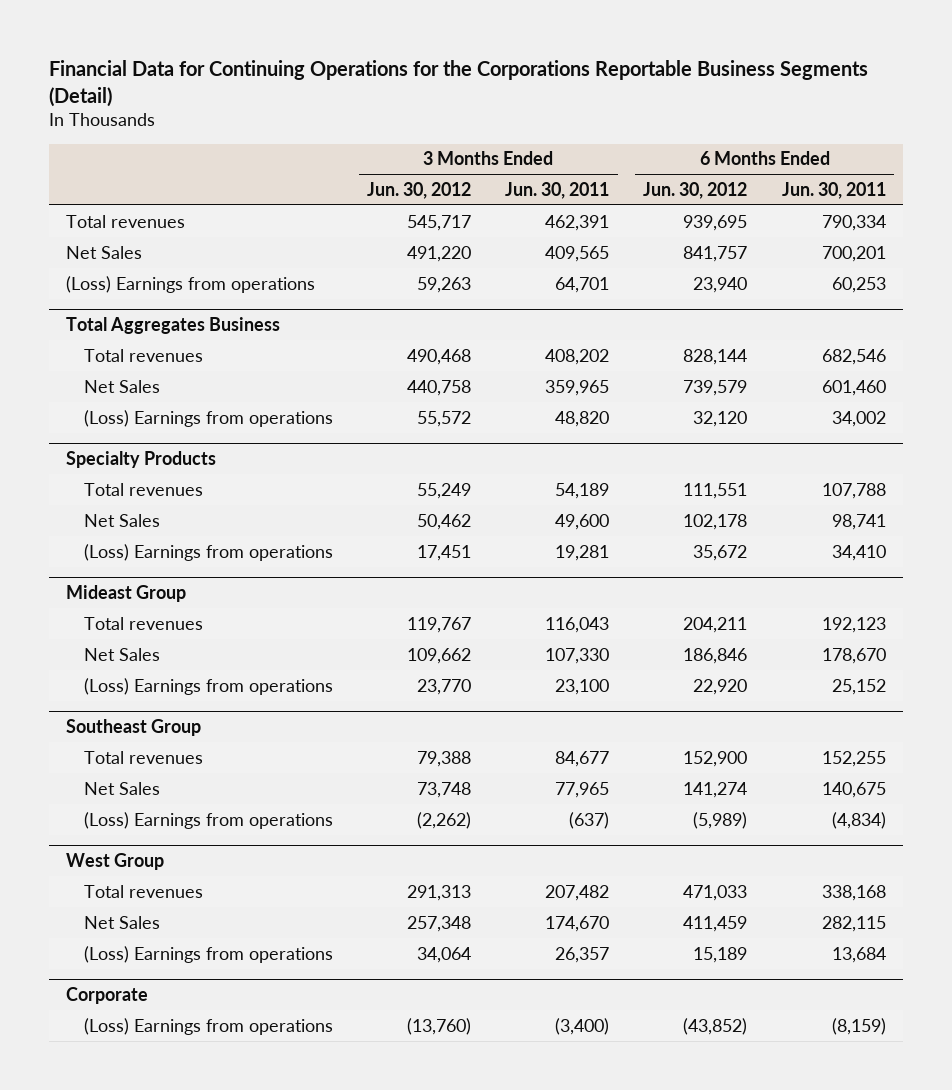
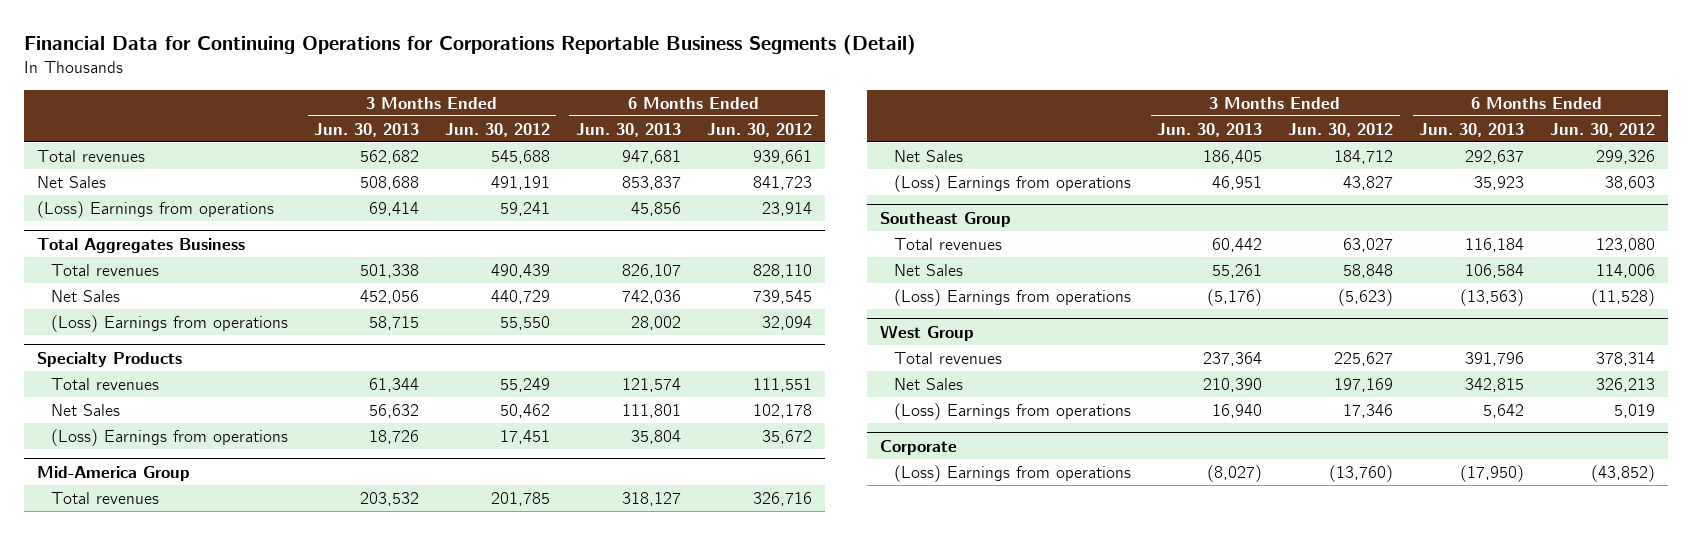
[49,59,869,107] Financial Data for Continuing Operations for the Corporations Reportable Business Segments (Detail) -> [23,35,916,56] Financial Data for Continuing Operations for Corporations Reportable Business Segments (Detail)
[505,181,610,199] Jun. 30, 2011 -> none
[781,181,886,199] Jun. 30, 2011 -> none
none -> [314,122,420,137] Jun. 30, 2013
none -> [575,122,681,137] Jun. 30, 2013
[407,214,472,231] 545,717 -> [490,149,550,164] 545,688
[683,214,748,231] 939,695 -> [752,149,812,164] 939,661
[407,245,472,262] 491,220 -> [490,175,550,190] 491,191
[683,245,748,262] 841,757 -> [752,175,812,190] 841,723
[417,276,472,293] 59,263 -> [499,201,550,216] 59,241
[693,276,748,293] 23,940 -> [761,201,812,216] 23,914
[407,348,472,365] 490,468 -> [490,263,550,278] 490,439
[683,348,748,365] 828,144 -> [752,263,812,278] 828,110
[407,379,472,396] 440,758 -> [490,289,550,304] 440,729
[683,379,748,396] 739,579 -> [752,289,812,304] 739,545
[417,410,472,427] 55,572 -> [499,315,550,330] 55,550
[693,410,748,427] 32,120 -> [761,315,812,330] 32,094
[66,584,187,602] Mideast Group -> none
none -> [36,465,190,481] Mid-America Group
[407,616,472,633] 119,767 -> [490,491,550,506] 201,785
[683,616,748,633] 204,211 -> [752,491,812,506] 326,716
[407,647,472,664] 109,662 -> [1334,149,1394,164] 184,712
[683,647,748,664] 186,846 -> [1595,149,1655,164] 299,326
[417,678,472,695] 23,770 -> [1343,175,1394,190] 43,827
[693,678,748,695] 22,920 -> [1604,175,1655,190] 38,603
[417,750,472,767] 79,388 -> [1343,237,1394,252] 63,027
[683,750,748,767] 152,900 -> [1595,237,1655,252] 123,080
[417,781,472,798] 73,748 -> [1343,263,1394,278] 58,848
[683,781,748,798] 141,274 -> [1595,263,1655,278] 114,006
[417,811,472,829] (2,262) -> [1338,288,1394,306] (5,623)
[693,811,748,829] (5,989) -> [1590,288,1655,306] (11,528)
[407,884,472,901] 291,313 -> [1334,351,1394,366] 225,627
[683,884,748,901] 471,033 -> [1595,351,1655,366] 378,314
[407,915,472,932] 257,348 -> [1334,377,1394,392] 197,169
[683,915,748,932] 411,459 -> [1595,377,1655,392] 326,213
[417,946,472,963] 34,064 -> [1343,403,1394,418] 17,346
[693,946,748,963] 15,189 -> [1613,403,1655,418] 5,019

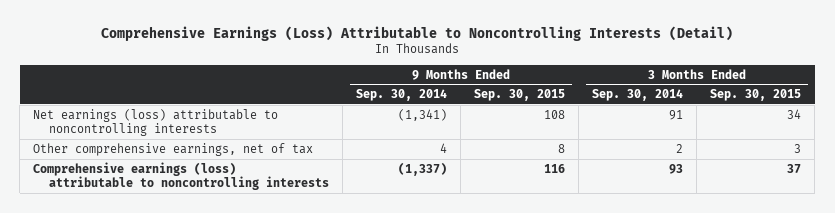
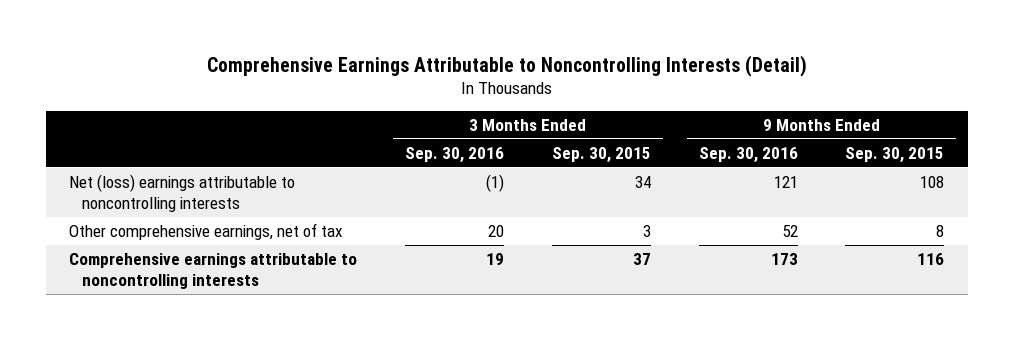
[101,25,734,41] Comprehensive Earnings (Loss) Attributable to Noncontrolling Interests (Detail) -> [206,54,807,77] Comprehensive Earnings Attributable to Noncontrolling Interests (Detail)
[356,89,448,102] Sep. 30, 2014 -> none
[592,89,684,102] Sep. 30, 2014 -> none
none -> [405,146,505,163] Sep. 30, 2016
none -> [698,146,798,163] Sep. 30, 2016
[33,108,279,137] Net earnings (loss) attributable to noncontrolling interests -> [69,173,296,213] Net (loss) earnings attributable to noncontrolling interests
[33,161,330,191] Comprehensive earnings (loss) attributable to noncontrolling interests -> [69,252,358,290] Comprehensive earnings attributable to noncontrolling interests

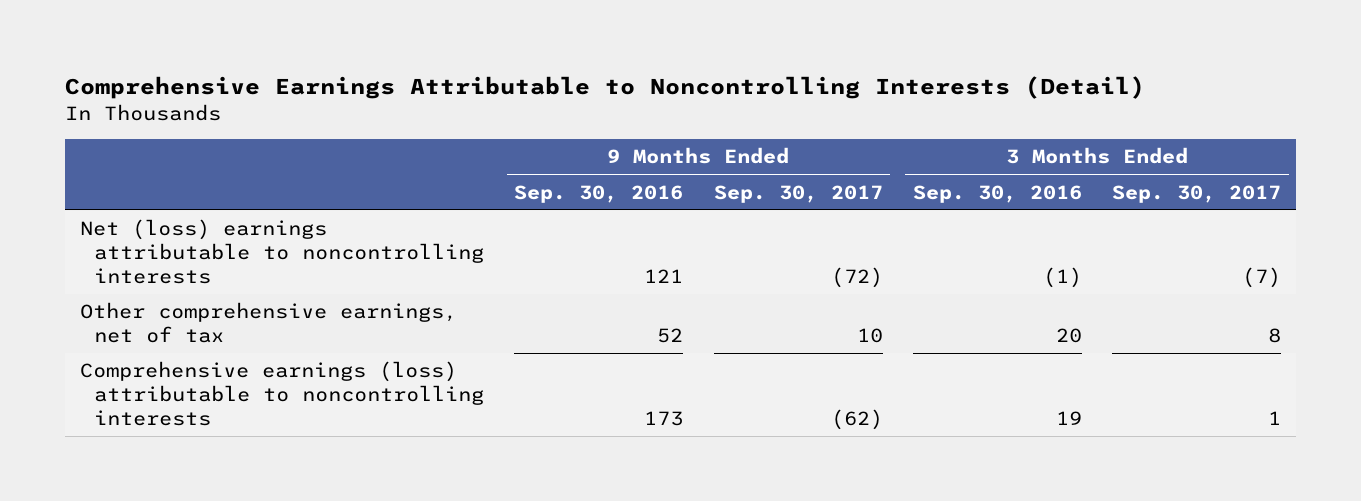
[551,146,651,163] Sep. 30, 2015 -> none
[845,146,945,163] Sep. 30, 2015 -> none
none -> [713,184,883,203] Sep. 30, 2017
none -> [1112,184,1282,203] Sep. 30, 2017
[69,252,358,290] Comprehensive earnings attributable to noncontrolling interests -> [80,361,484,426] Comprehensive earnings (loss) attributable to noncontrolling interests

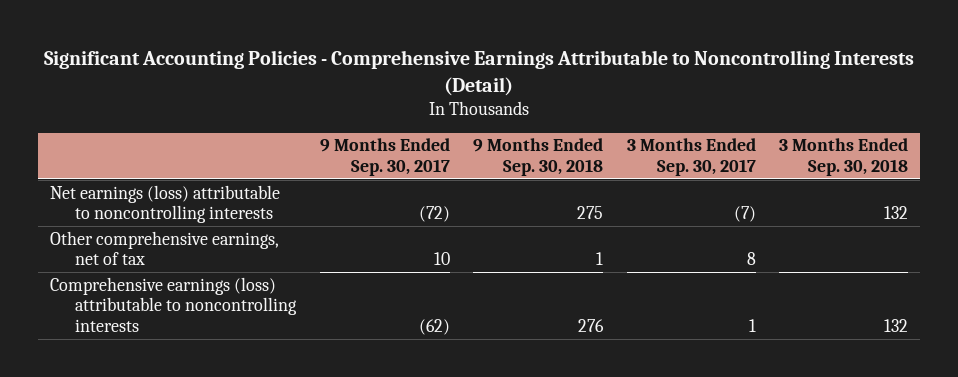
[65,76,1146,100] Comprehensive Earnings Attributable to Noncontrolling Interests (Detail) -> [44,50,915,96] Significant Accounting Policies - Comprehensive Earnings Attributable to Noncontrolling Interests (Detail)
[514,184,684,203] Sep. 30, 2016 -> none
[912,184,1082,203] Sep. 30, 2016 -> none
none -> [473,138,604,176] 9 Months Ended Sep. 30, 2018
none -> [779,138,909,176] 3 Months Ended Sep. 30, 2018
[80,219,484,284] Net (loss) earnings attributable to noncontrolling interests -> [50,184,281,224] Net earnings (loss) attributable to noncontrolling interests

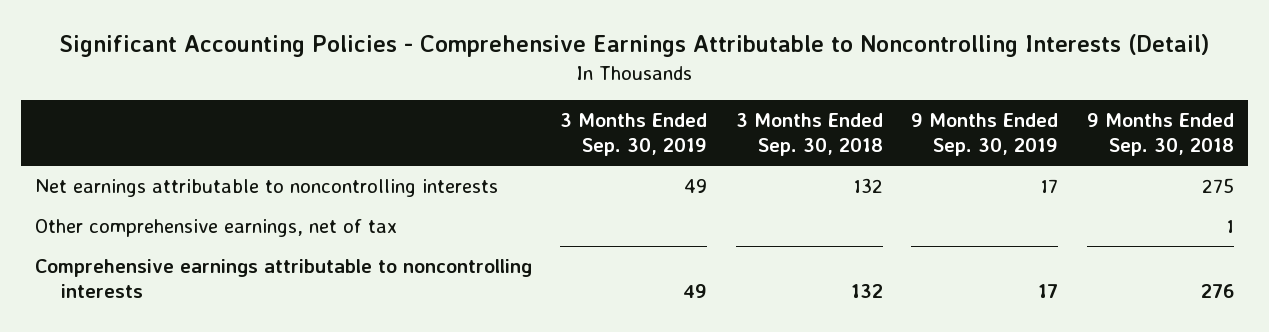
[319,138,450,176] 9 Months Ended Sep. 30, 2017 -> none
[626,138,756,176] 3 Months Ended Sep. 30, 2017 -> none
none -> [560,112,708,156] 3 Months Ended Sep. 30, 2019
none -> [911,112,1059,156] 9 Months Ended Sep. 30, 2019
[50,184,281,224] Net earnings (loss) attributable to noncontrolling interests -> [34,178,498,197] Net earnings attributable to noncontrolling interests
[50,276,298,332] Comprehensive earnings (loss) attributable to noncontrolling interests -> [34,258,532,298] Comprehensive earnings attributable to noncontrolling interests

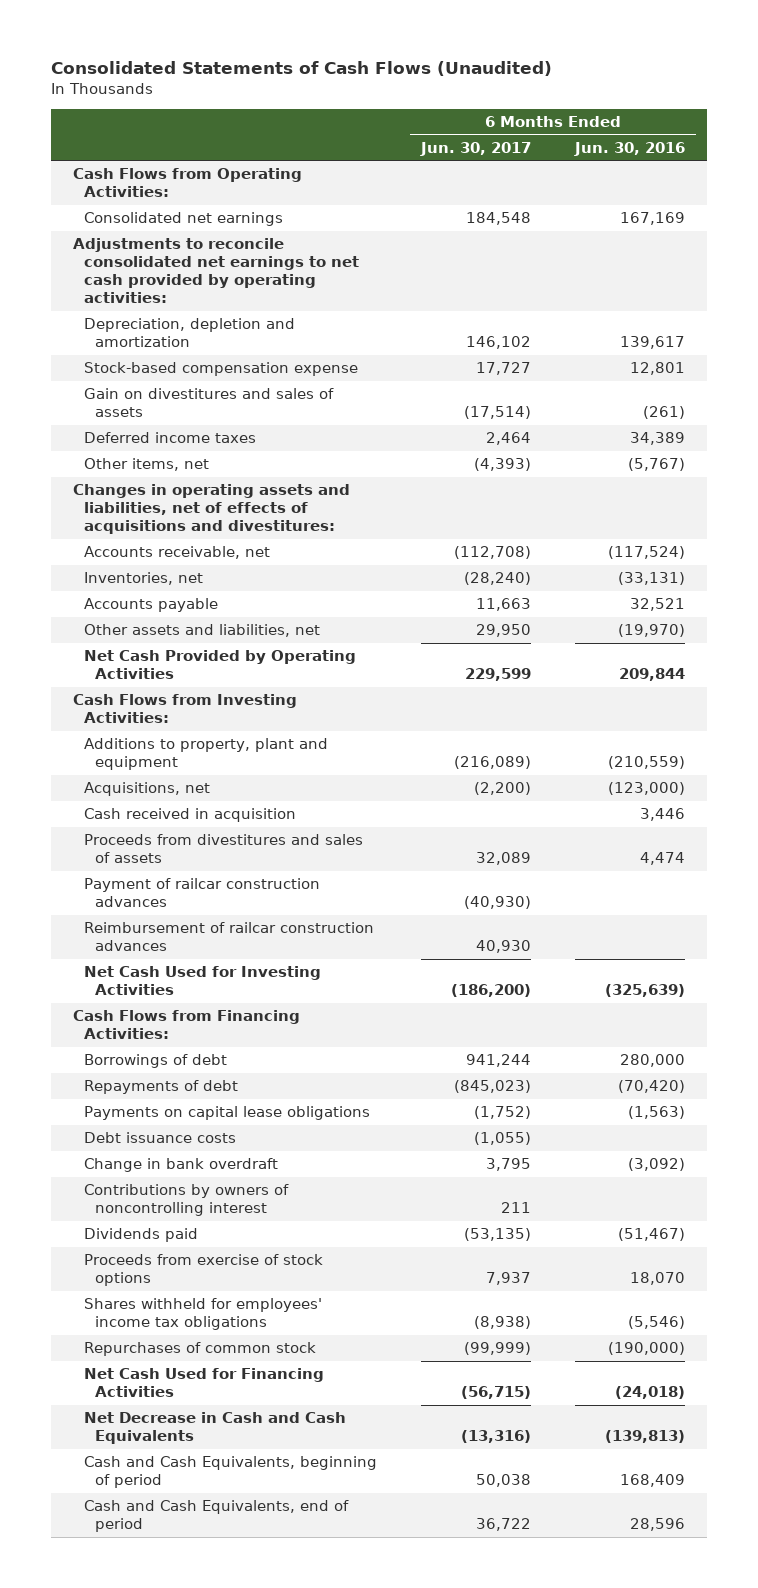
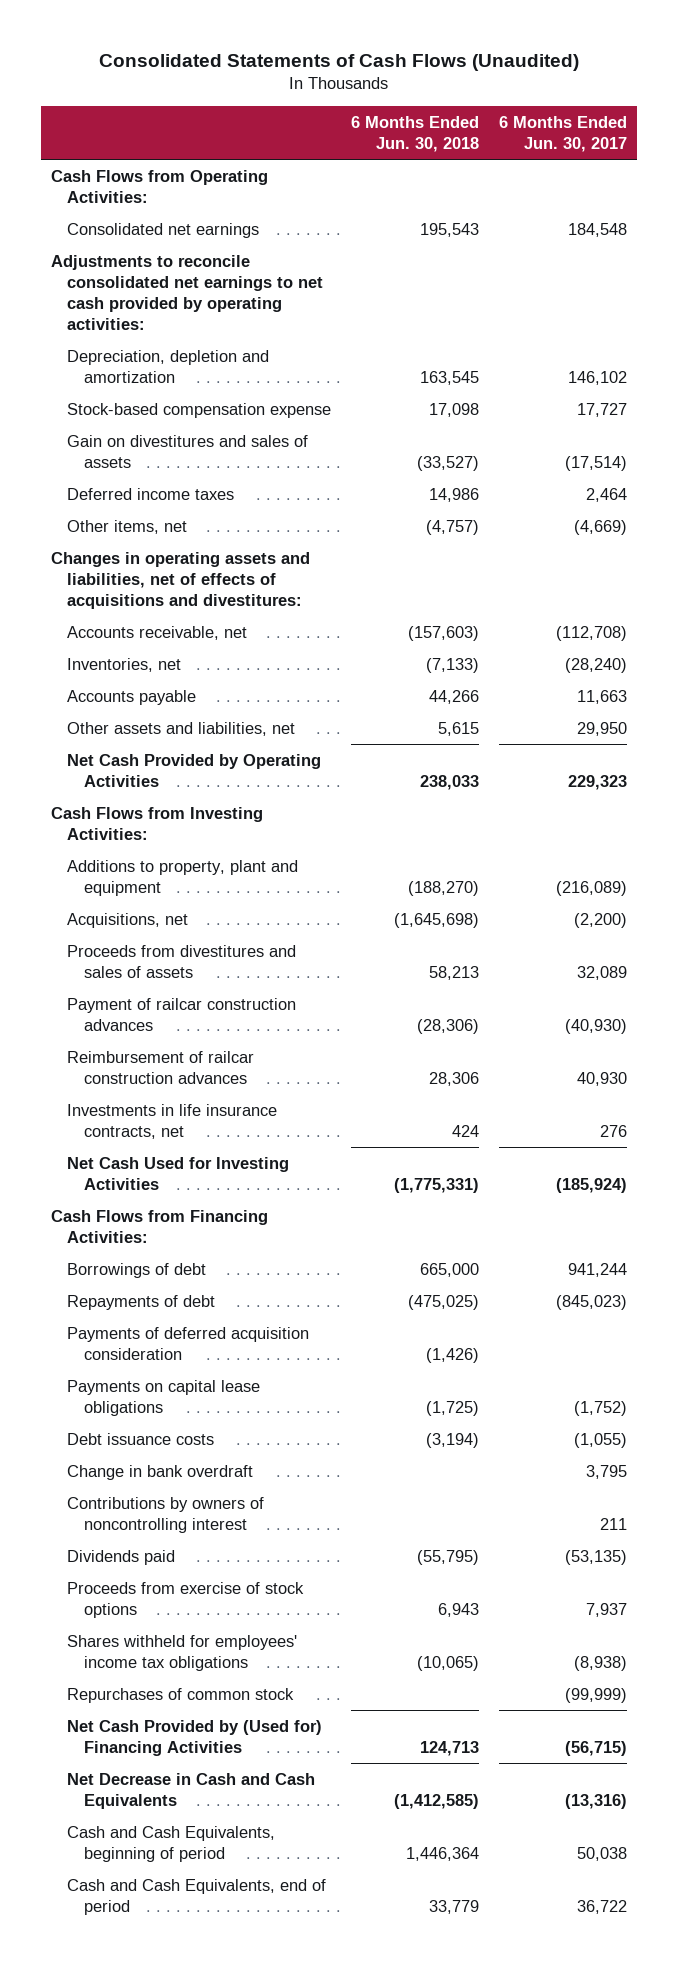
[573,141,685,156] Jun. 30, 2016 -> none
none -> [351,115,480,152] 6 Months Ended Jun. 30, 2018
[473,458,531,472] (4,393) -> [573,519,627,535] (4,669)
[464,668,531,682] 229,599 -> [567,774,627,790] 229,323
[83,808,296,823] Cash received in acquisition -> none
none -> [67,1103,278,1139] Investments in life insurance contracts, net
[450,984,531,998] (186,200) -> [555,1177,627,1193] (185,924)
none -> [67,1326,310,1360] Payments of deferred acquisition consideration
[83,1368,324,1398] Net Cash Used for Financing Activities -> [67,1719,323,1756] Net Cash Provided by (Used for) Financing Activities

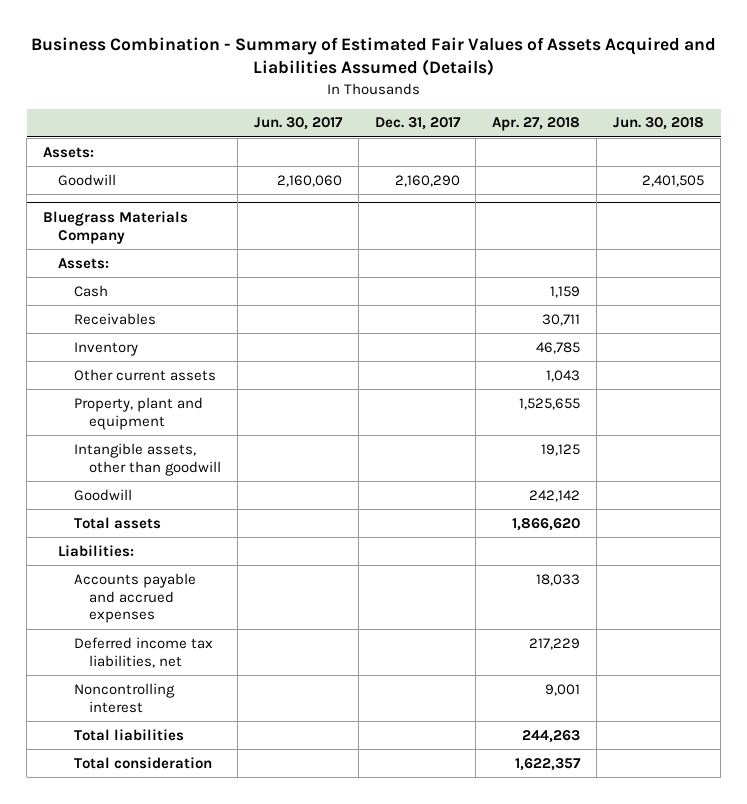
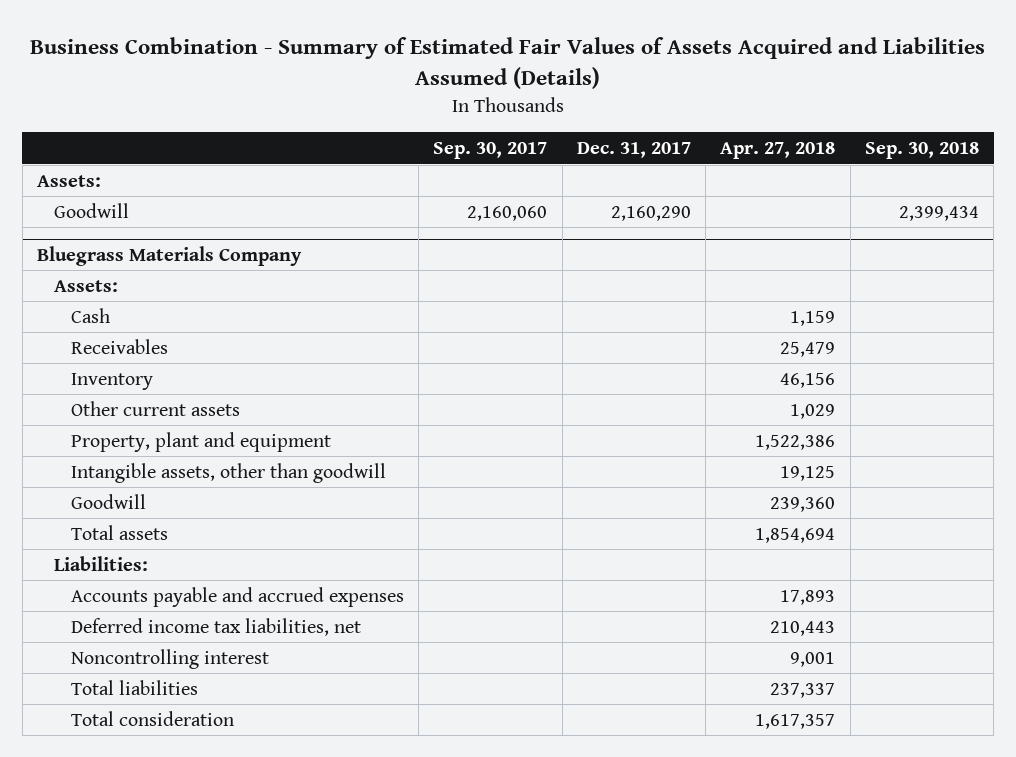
[253,117,343,131] Jun. 30, 2017 -> none
[613,117,705,131] Jun. 30, 2018 -> none
none -> [433,142,548,160] Sep. 30, 2017
none -> [865,142,980,160] Sep. 30, 2018
[542,313,581,326] 30,711 -> [780,341,836,357] 25,479
[536,341,581,354] 46,785 -> [780,372,836,388] 46,156
[546,369,581,382] 1,043 -> [790,403,836,419] 1,029
[519,397,581,410] 1,525,655 -> [755,434,836,450] 1,522,386
[529,489,581,502] 242,142 -> [770,496,836,512] 239,360
[512,517,581,531] 1,866,620 -> [755,527,836,543] 1,854,694
[536,573,581,586] 18,033 -> [780,589,836,605] 17,893
[529,637,581,650] 217,229 -> [770,620,836,636] 210,443
[522,729,581,743] 244,263 -> [770,682,836,698] 237,337
[515,757,582,771] 1,622,357 -> [755,713,836,729] 1,617,357

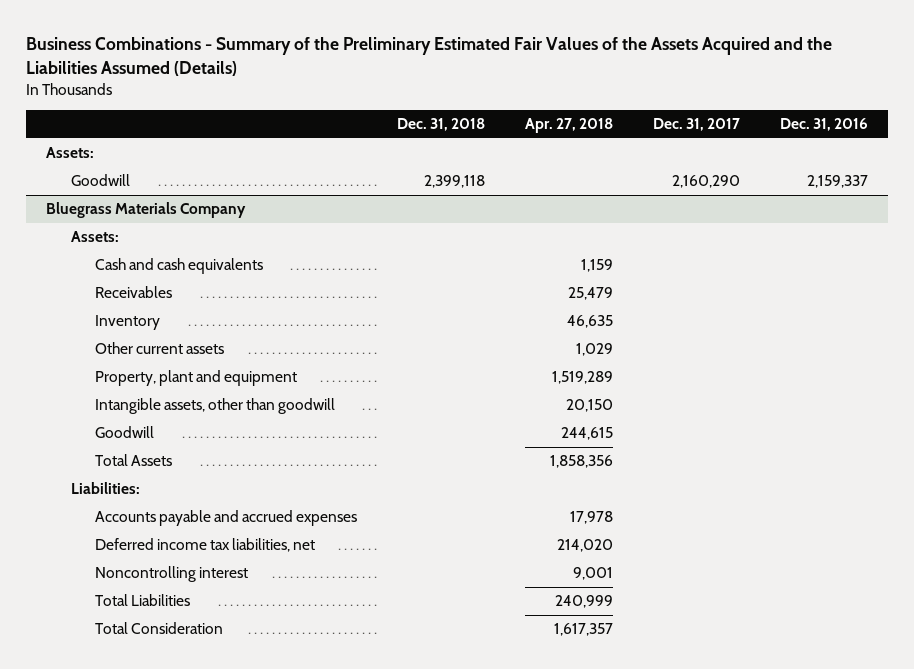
[30,36,986,89] Business Combination - Summary of Estimated Fair Values of Assets Acquired and Liabilities Assumed (Details) -> [26,36,833,76] Business Combinations - Summary of the Preliminary Estimated Fair Values of the Assets Acquired and the Liabilities Assumed (Details)
[433,142,548,160] Sep. 30, 2017 -> none
[865,142,980,160] Sep. 30, 2018 -> none
none -> [397,118,486,132] Dec. 31, 2018
none -> [779,118,868,132] Dec. 31, 2016
[70,307,110,323] Cash -> [95,258,264,275] Cash and cash equivalents
[780,372,836,388] 46,156 -> [566,315,613,329] 46,635
[755,434,836,450] 1,522,386 -> [551,371,613,385] 1,519,289
[780,465,836,481] 19,125 -> [565,399,613,413] 20,150
[770,496,836,512] 239,360 -> [560,427,613,441] 244,615
[70,524,168,540] Total assets -> [95,454,173,467] Total Assets
[755,527,836,543] 1,854,694 -> [549,455,613,469] 1,858,356
[780,589,836,605] 17,893 -> [569,511,613,525] 17,978
[770,620,836,636] 210,443 -> [556,539,613,553] 214,020
[70,679,198,695] Total liabilities -> [95,594,191,607] Total Liabilities
[770,682,836,698] 237,337 -> [554,595,613,609] 240,999
[70,710,234,726] Total consideration -> [95,622,224,635] Total Consideration

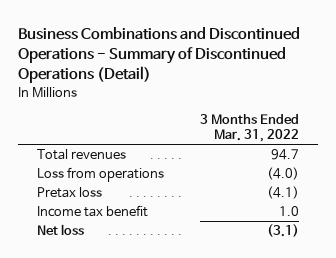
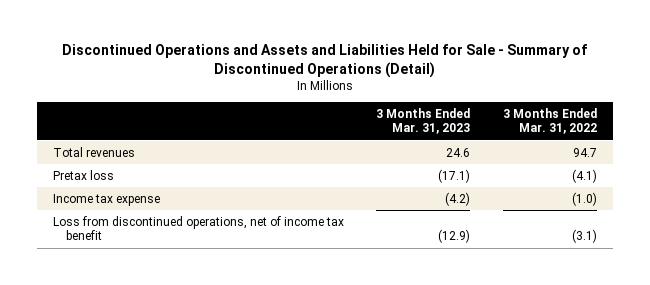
[18,26,301,84] Business Combinations and Discontinued Operations - Summary of Discontinued Operations (Detail) -> [61,44,587,78] Discontinued Operations and Assets and Liabilities Held for Sale - Summary of Discontinued Operations (Detail)
none -> [376,108,471,135] 3 Months Ended Mar. 31, 2023
[36,167,164,183] Loss from operations -> none
[36,205,148,218] Income tax benefit -> [52,193,160,206] Income tax expense
[279,206,300,217] 1.0 -> [572,191,598,206] (1.0)
[36,224,84,236] Net loss -> [52,215,344,241] Loss from discontinued operations, net of income tax benefit

